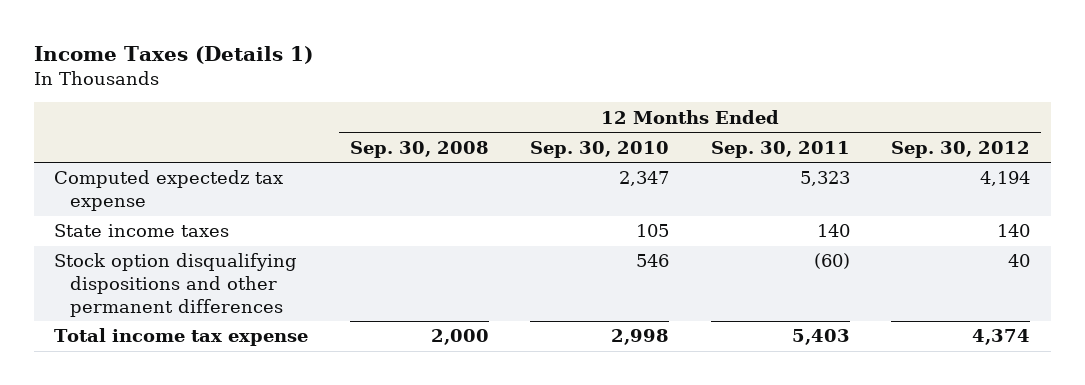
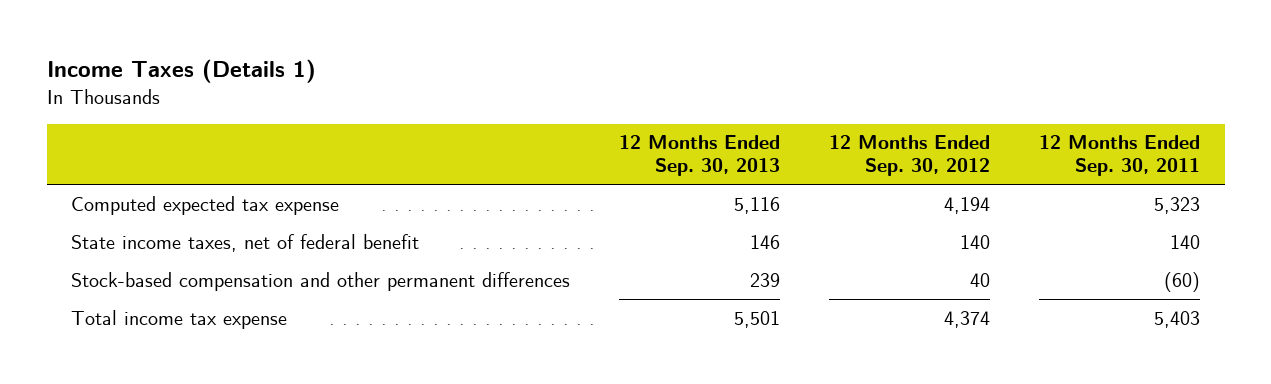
[349,140,489,158] Sep. 30, 2008 -> none
[530,140,670,158] Sep. 30, 2010 -> none
none -> [619,135,781,177] 12 Months Ended Sep. 30, 2013
[54,170,284,212] Computed expectedz tax expense -> [71,195,340,215] Computed expected tax expense
[54,224,230,238] State income taxes -> [71,233,420,252] State income taxes, net of federal benefit
[54,253,298,317] Stock option disqualifying dispositions and other permanent differences -> [71,271,571,291] Stock-based compensation and other permanent differences

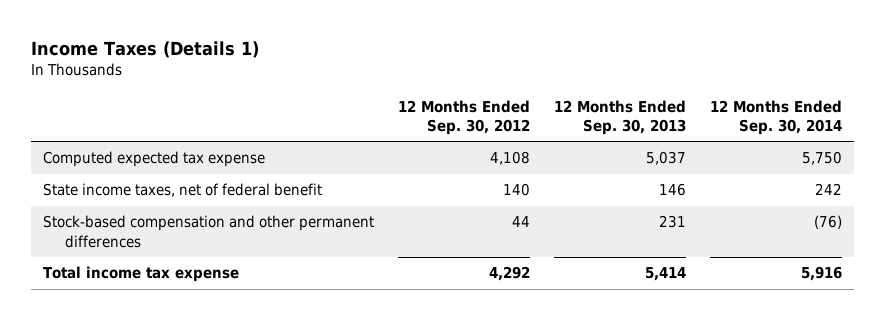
[1039,135,1201,177] 12 Months Ended Sep. 30, 2011 -> none
none -> [710,99,843,136] 12 Months Ended Sep. 30, 2014
[734,196,781,214] 5,116 -> [646,151,687,166] 5,037
[944,196,991,214] 4,194 -> [490,151,531,166] 4,108
[750,272,781,287] 239 -> [659,215,687,229] 231
[970,272,991,287] 40 -> [512,216,531,228] 44
[734,310,781,328] 5,501 -> [645,267,687,282] 5,414
[944,310,991,328] 4,374 -> [489,266,531,282] 4,292

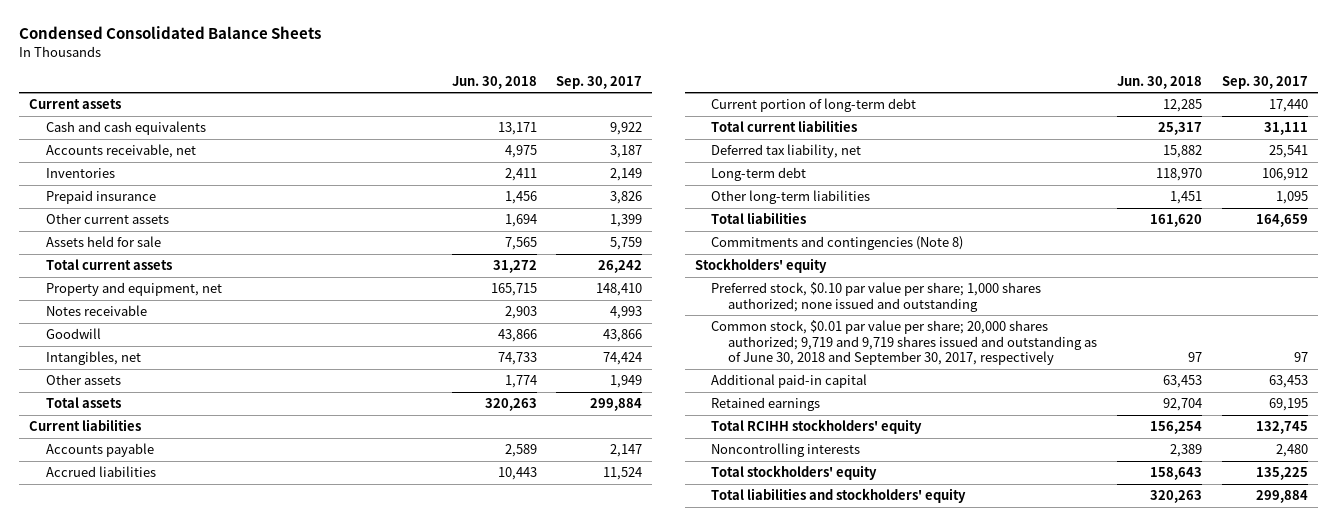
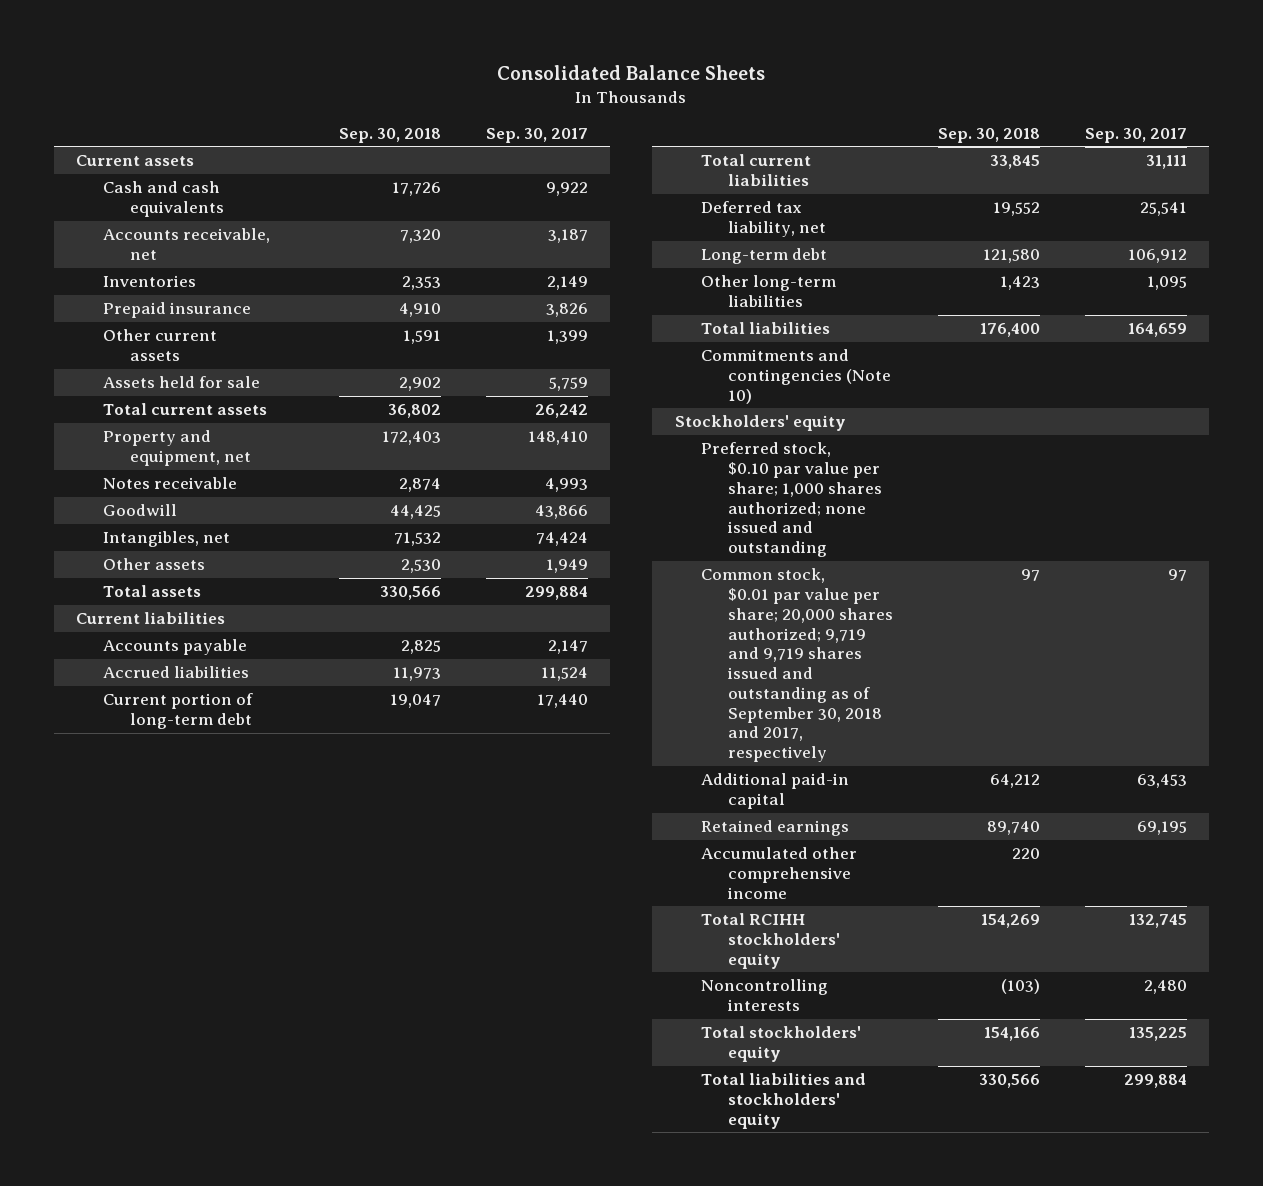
[19,26,322,40] Condensed Consolidated Balance Sheets -> [497,64,766,80] Consolidated Balance Sheets
[451,75,537,89] Jun. 30, 2018 -> none
none -> [339,127,442,143] Sep. 30, 2018
[711,236,964,251] Commitments and contingencies (Note 8) -> [701,349,892,404] Commitments and contingencies (Note 10)
[711,320,1098,365] Common stock, $0.01 par value per share; 20,000 shares authorized; 9,719 and 9,719 shares issued and outstanding as of June 30, 2018 and September 30, 2017, respectively -> [701,568,894,763] Common stock, $0.01 par value per share; 20,000 shares authorized; 9,719 and 9,719 shares issued and outstanding as of September 30, 2018 and 2017, respectively
none -> [701,847,858,899] Accumulated other comprehensive income

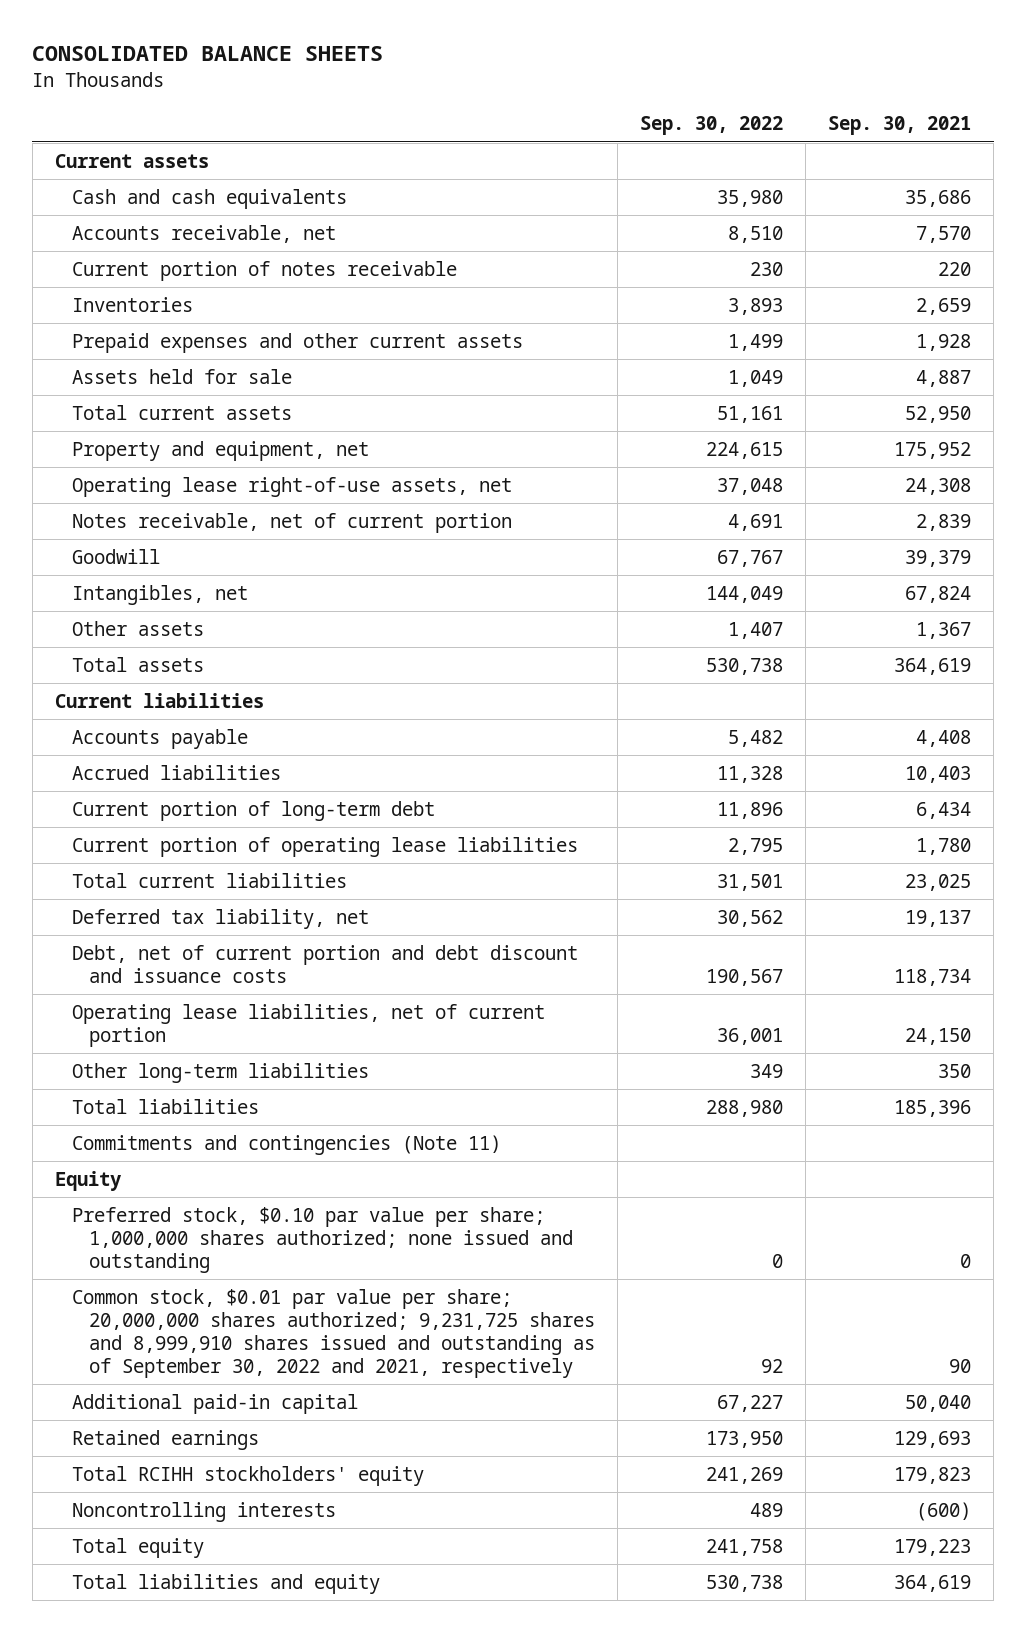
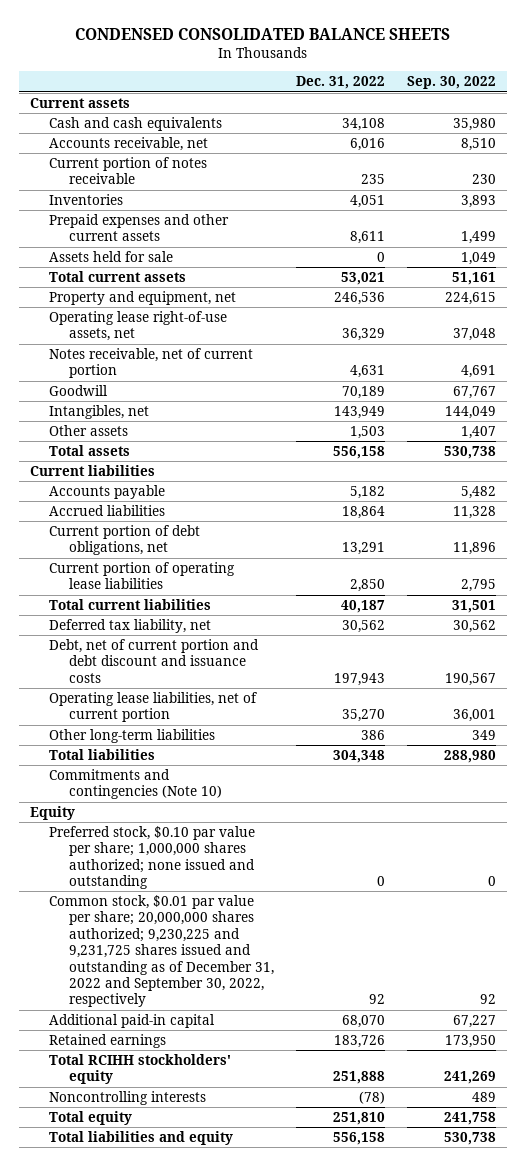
[32,46,384,62] CONSOLIDATED BALANCE SHEETS -> [74,27,450,40] CONDENSED CONSOLIDATED BALANCE SHEETS
[828,116,972,136] Sep. 30, 2021 -> none
none -> [295,76,385,90] Dec. 31, 2022
[71,800,435,821] Current portion of long-term debt -> [49,524,201,556] Current portion of debt obligations, net
[71,1134,501,1155] Commitments and contingencies (Note 11) -> [49,768,222,800] Commitments and contingencies (Note 10)
[71,1288,596,1379] Common stock, $0.01 par value per share; 20,000,000 shares authorized; 9,231,725 shares and 8,999,910 shares issued and outstanding as of September 30, 2022 and 2021, respectively -> [49,894,274,1008] Common stock, $0.01 par value per share; 20,000,000 shares authorized; 9,230,225 and 9,231,725 shares issued and outstanding as of December 31, 2022 and September 30, 2022, respectively

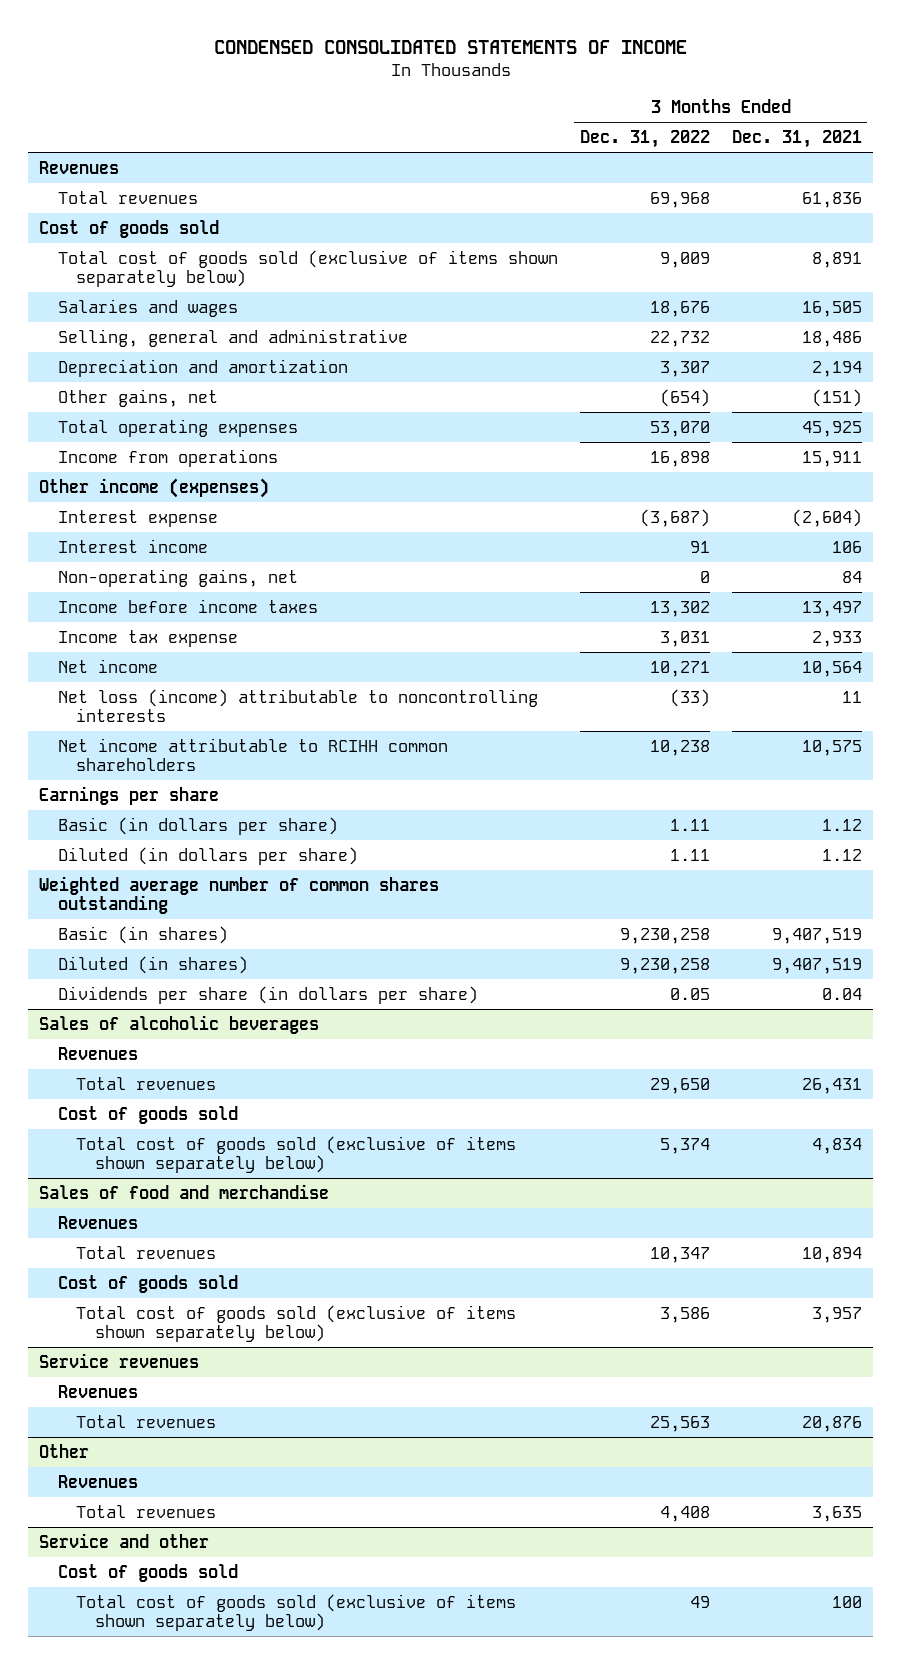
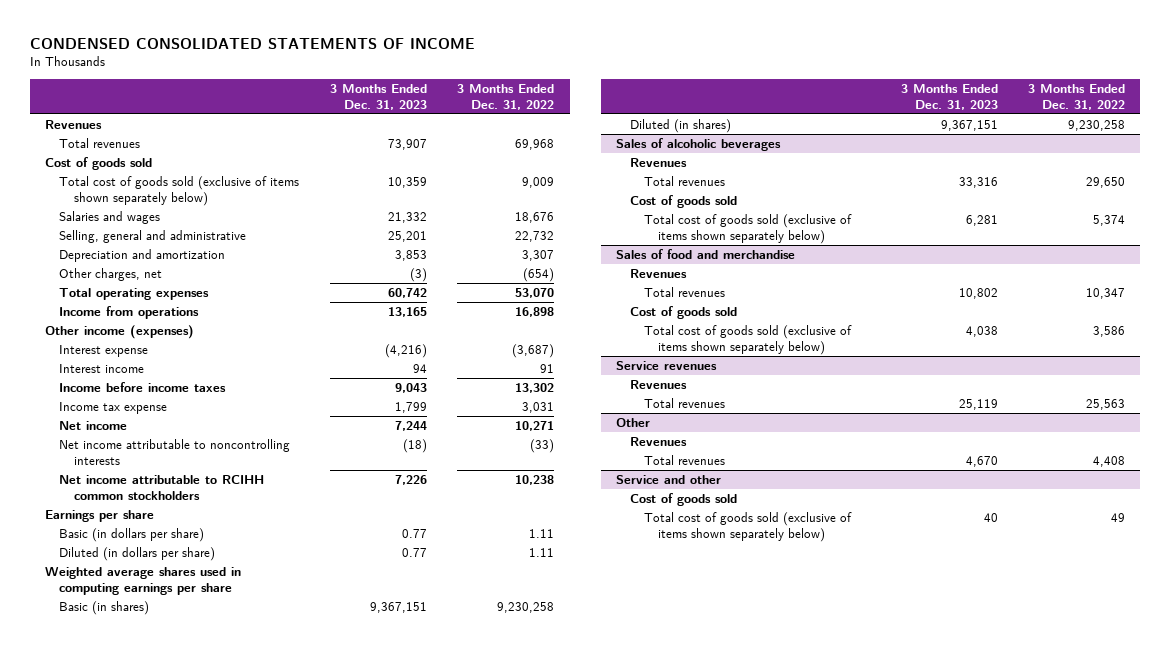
[731,129,862,148] Dec. 31, 2021 -> none
none -> [329,83,427,110] 3 Months Ended Dec. 31, 2023
[57,388,218,407] Other gains, net -> [59,267,163,281] Other charges, net
[57,568,298,587] Non-operating gains, net -> none
[57,688,538,723] Net loss (income) attributable to noncontrolling interests -> [59,438,291,465] Net income attributable to noncontrolling interests
[57,737,448,772] Net income attributable to RCIHH common shareholders -> [59,474,265,500] Net income attributable to RCIHH common stockholders
[39,875,440,915] Weighted average number of common shares outstanding -> [45,566,242,595] Weighted average shares used in computing earnings per share
[57,985,478,1004] Dividends per share (in dollars per share) -> none

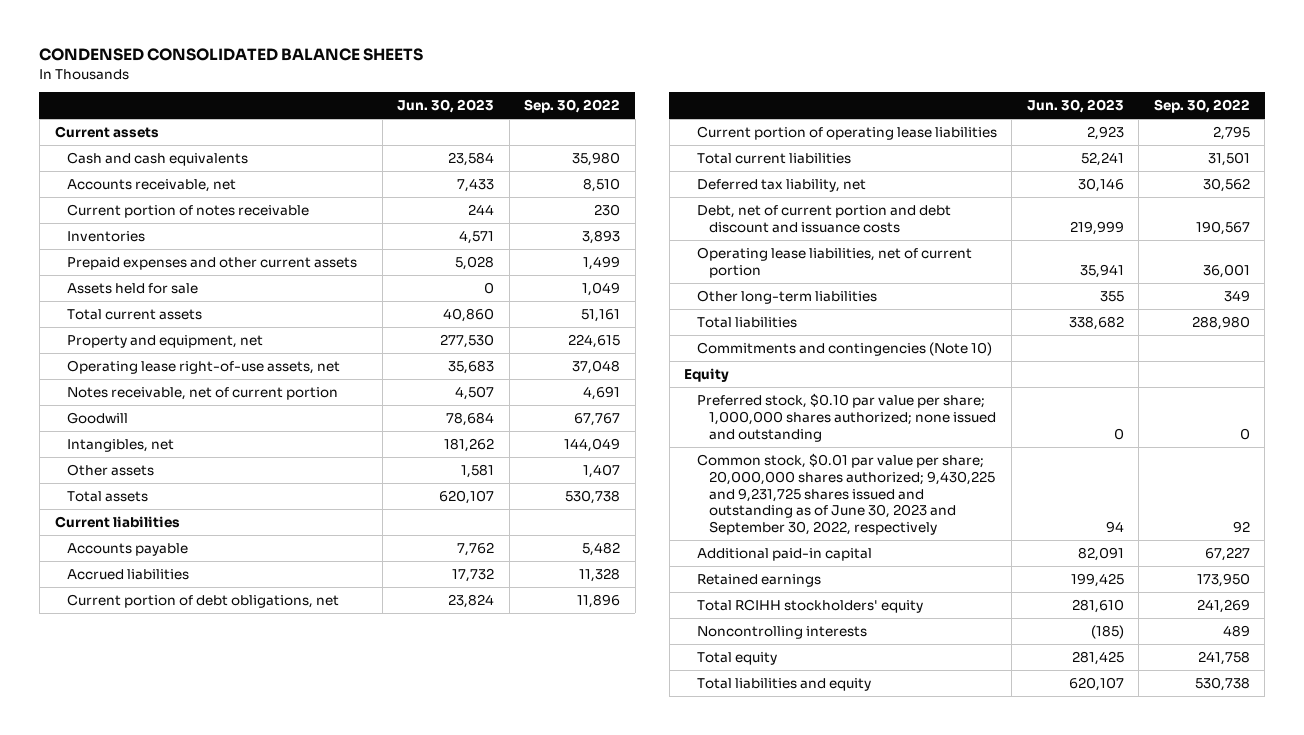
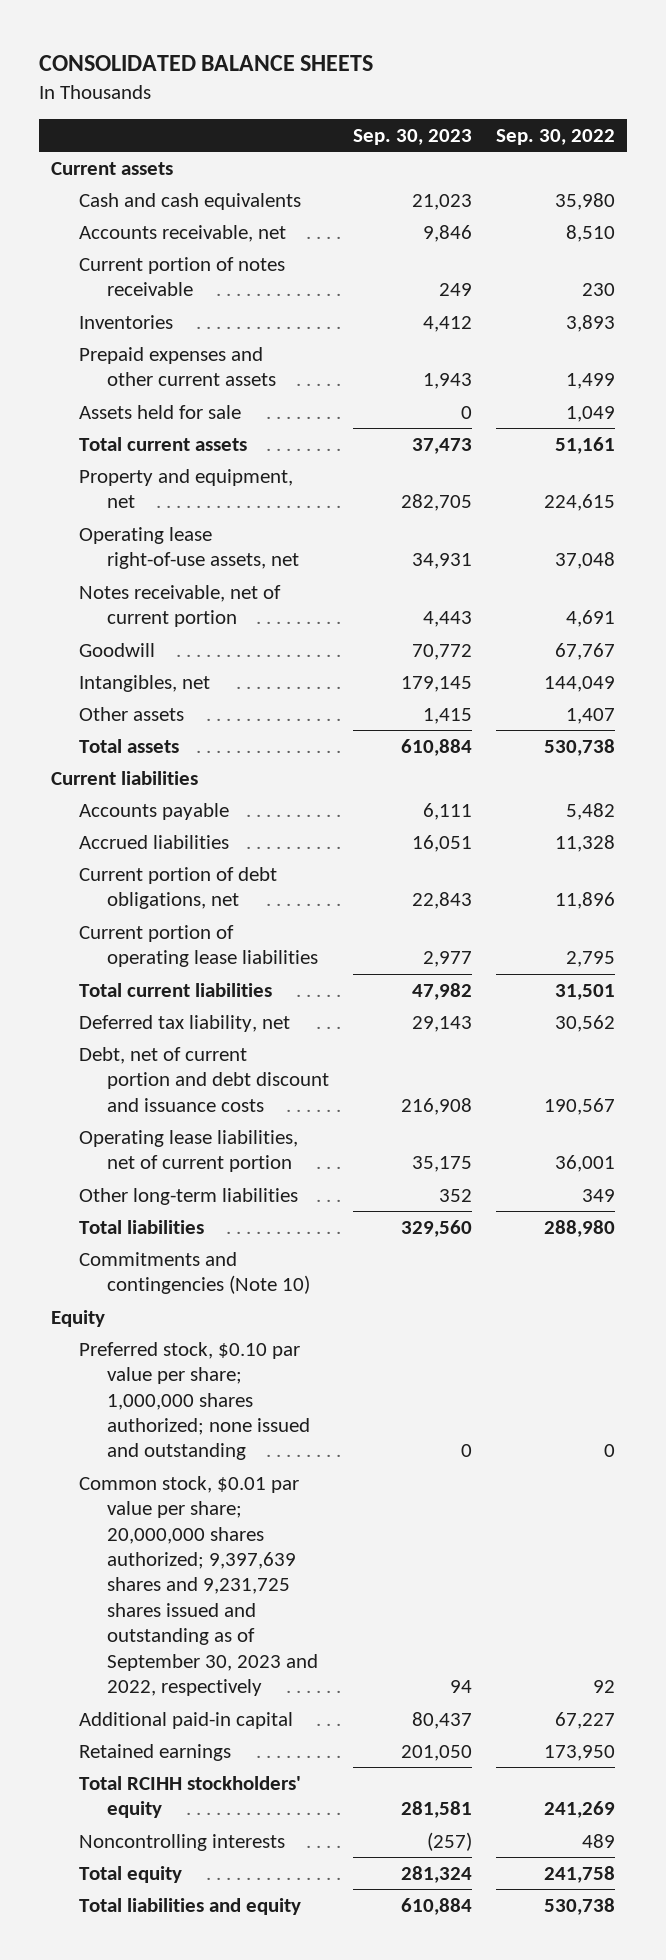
[39,48,424,62] CONDENSED CONSOLIDATED BALANCE SHEETS -> [39,54,374,71] CONSOLIDATED BALANCE SHEETS
[397,99,495,114] Jun. 30, 2023 -> none
none -> [353,128,473,145] Sep. 30, 2023
[696,452,996,536] Common stock, $0.01 par value per share; 20,000,000 shares authorized; 9,430,225 and 9,231,725 shares issued and outstanding as of June 30, 2023 and September 30, 2022, respectively -> [79,1475,319,1697] Common stock, $0.01 par value per share; 20,000,000 shares authorized; 9,397,639 shares and 9,231,725 shares issued and outstanding as of September 30, 2023 and 2022, respectively

